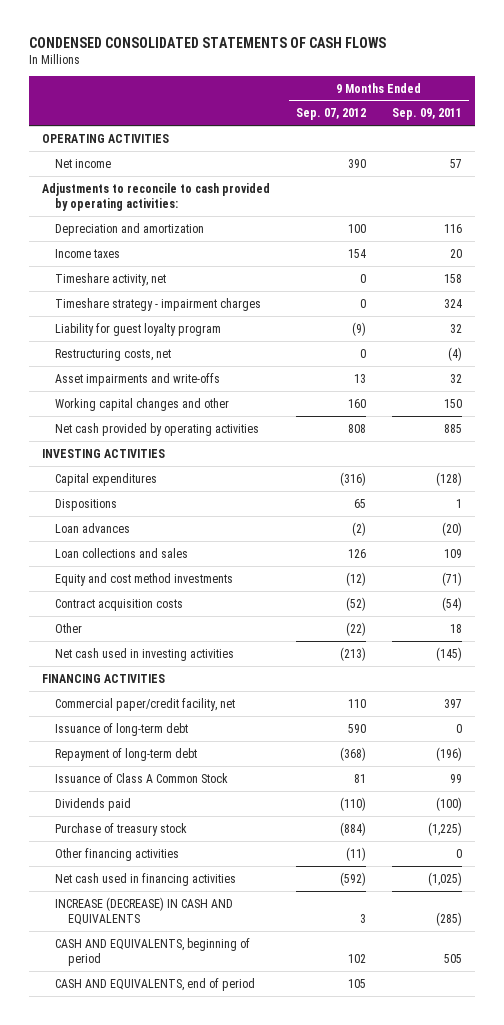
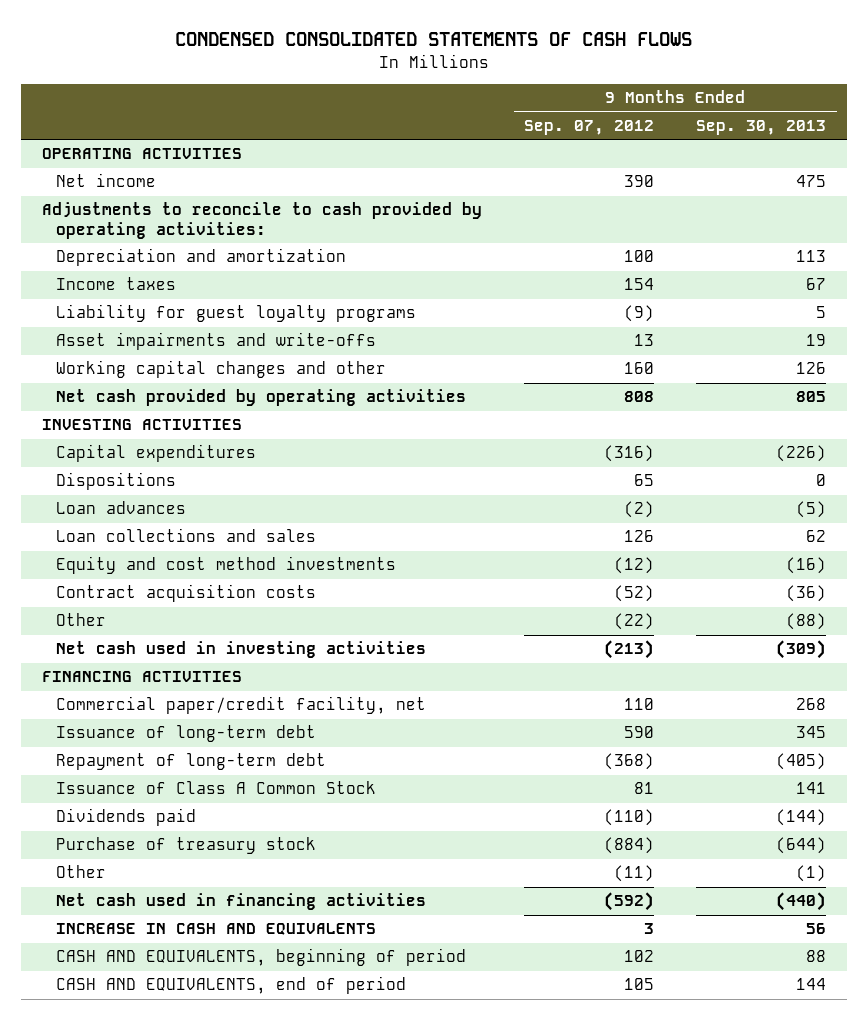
[391,108,462,121] Sep. 09, 2011 -> none
none -> [696,119,827,135] Sep. 30, 2013
[54,272,166,286] Timeshare activity, net -> none
[54,297,261,311] Timeshare strategy - impairment charges -> none
[54,348,171,361] Restructuring costs, net -> none
[54,322,221,336] Liability for guest loyalty program -> [55,304,416,323] Liability for guest loyalty programs
[54,847,179,861] Other financing activities -> [55,865,106,879] Other
[54,896,233,926] INCREASE (DECREASE) IN CASH AND EQUIVALENTS -> [55,923,376,936] INCREASE IN CASH AND EQUIVALENTS

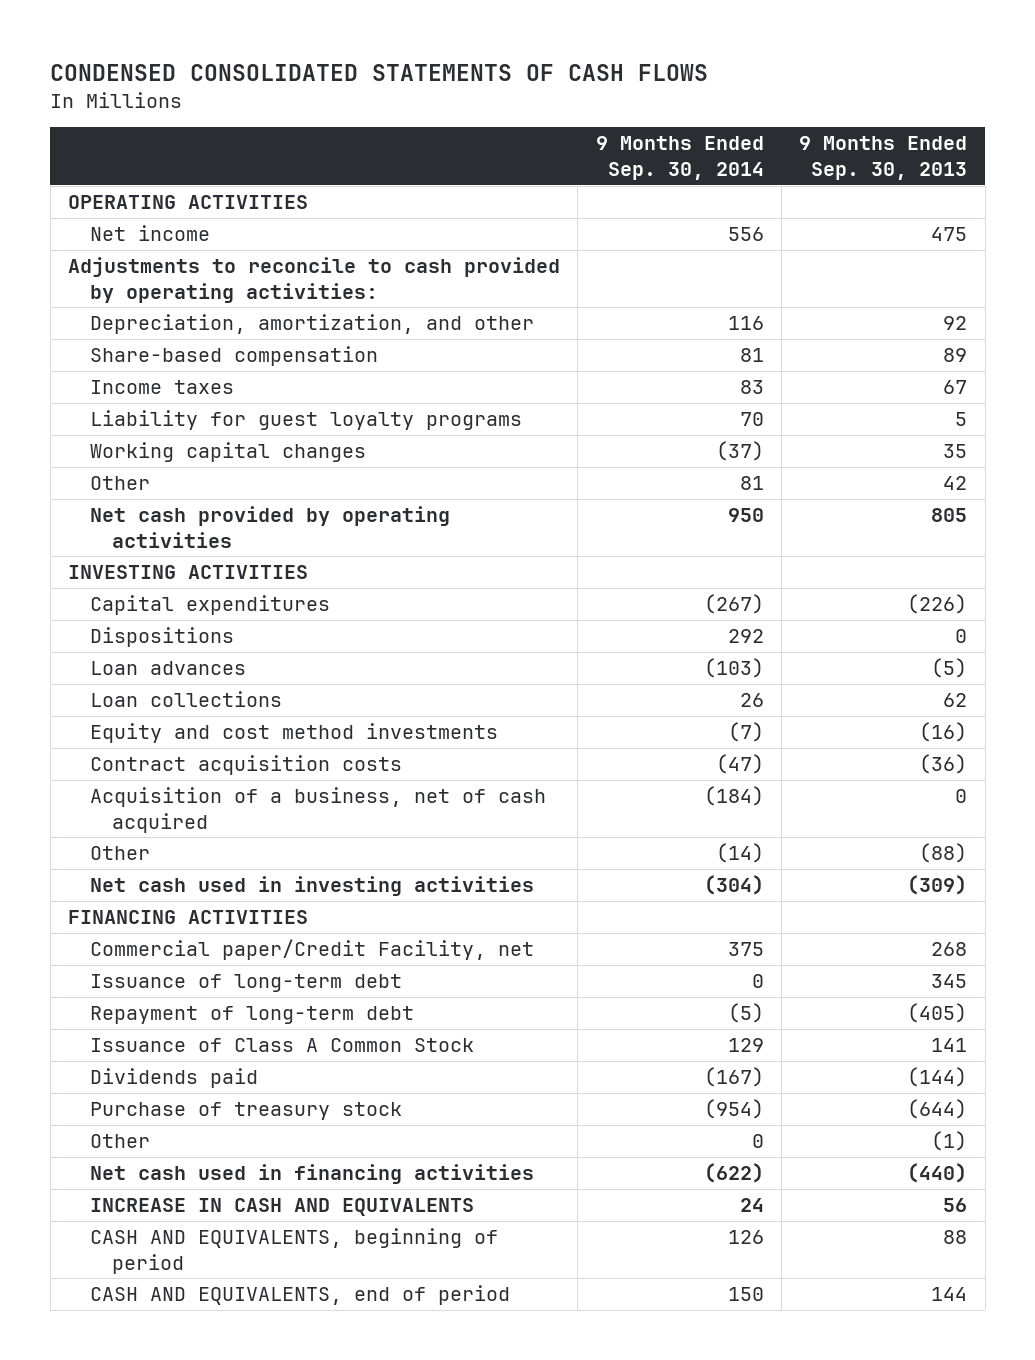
[524,119,655,135] Sep. 07, 2012 -> none
none -> [595,136,764,181] 9 Months Ended Sep. 30, 2014
[55,248,346,267] Depreciation and amortization -> [90,314,535,335] Depreciation, amortization, and other
[796,250,827,263] 113 -> [943,316,968,331] 92
none -> [90,346,379,367] Share-based compensation
[55,332,376,351] Asset impairments and write-offs -> none
[55,360,386,379] Working capital changes and other -> [90,442,367,463] Working capital changes
[796,362,827,375] 126 -> [943,444,968,459] 35
none -> [90,476,151,491] Other
[55,528,316,543] Loan collections and sales -> [90,691,283,708] Loan collections
none -> [90,787,547,833] Acquisition of a business, net of cash acquired
[55,696,426,715] Commercial paper/credit facility, net -> [90,939,535,961] Commercial paper/Credit Facility, net

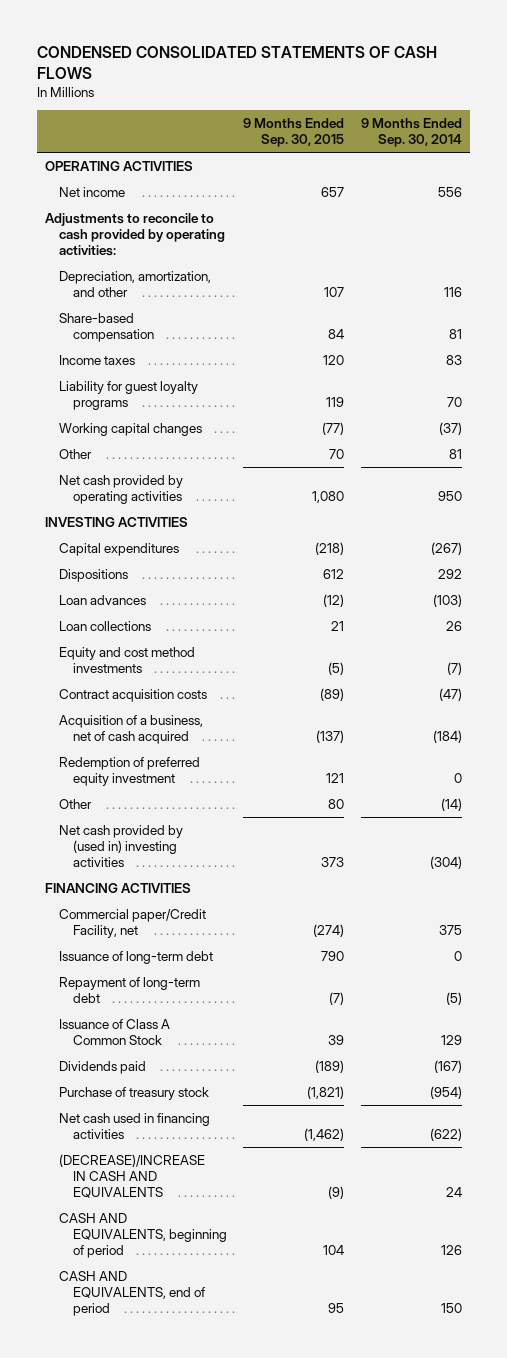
[799,136,968,181] 9 Months Ended Sep. 30, 2013 -> none
none -> [243,118,345,148] 9 Months Ended Sep. 30, 2015
none -> [59,756,201,787] Redemption of preferred equity investment
[90,876,535,897] Net cash used in investing activities -> [59,824,184,868] Net cash provided by (used in) investing activities
[90,1134,151,1149] Other -> none
[90,1198,475,1217] INCREASE IN CASH AND EQUIVALENTS -> [59,1153,206,1199] (DECREASE)/INCREASE IN CASH AND EQUIVALENTS

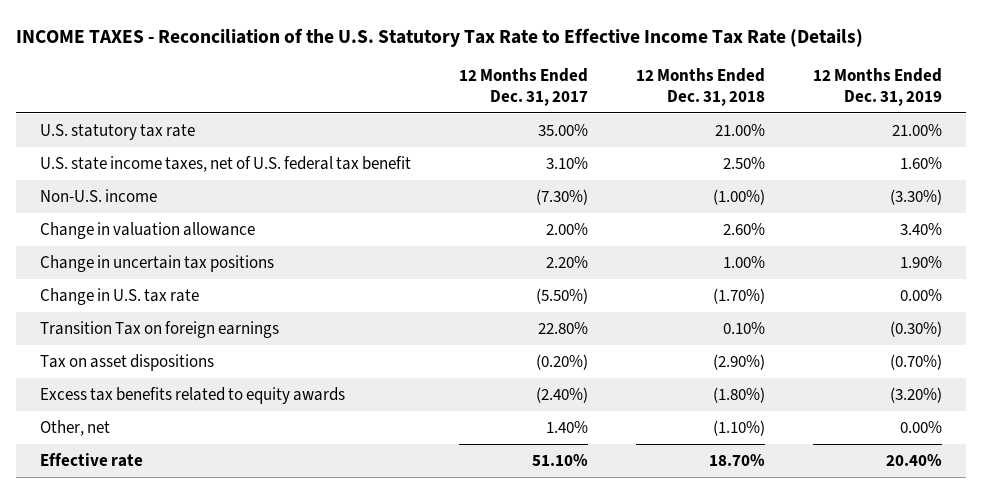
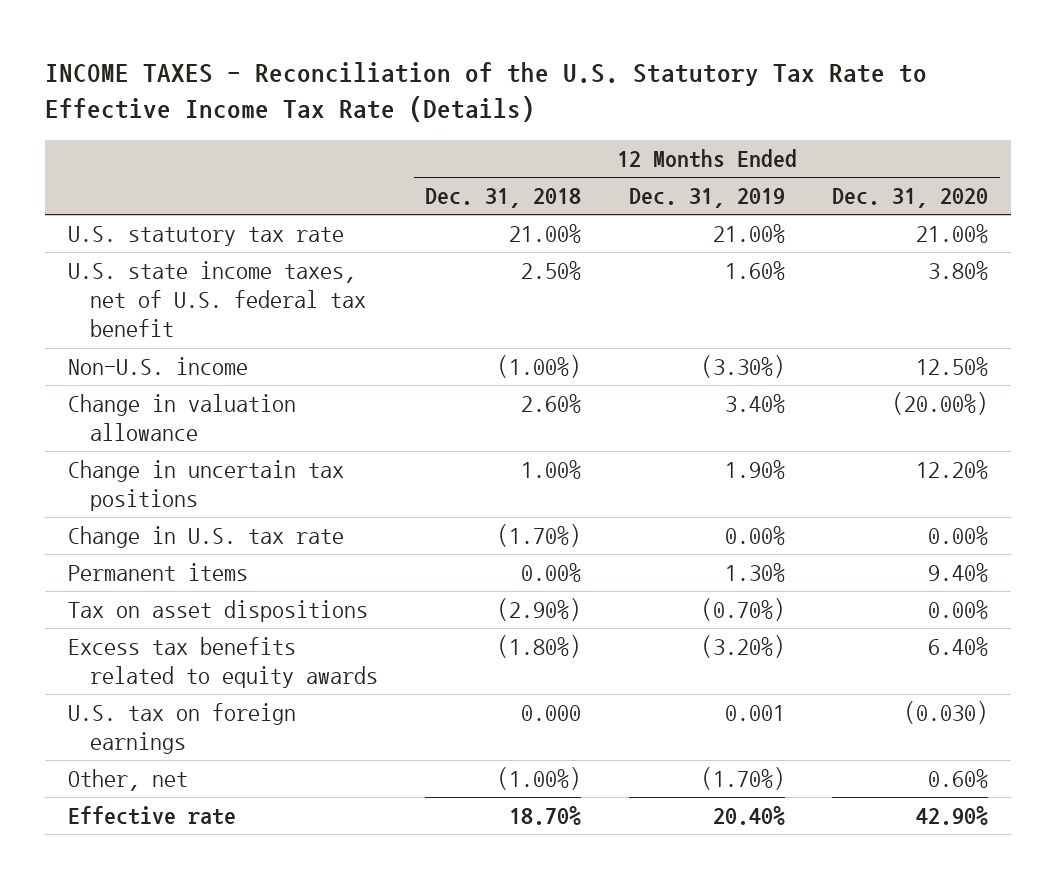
[459,68,589,106] 12 Months Ended Dec. 31, 2017 -> none
none -> [831,188,988,209] Dec. 31, 2020
[40,320,280,338] Transition Tax on foreign earnings -> none
none -> [68,562,249,581] Permanent items
none -> [68,702,297,755] U.S. tax on foreign earnings
[713,419,766,436] (1.10%) -> [497,766,582,790] (1.00%)
[900,420,943,433] 0.00% -> [700,766,785,790] (1.70%)

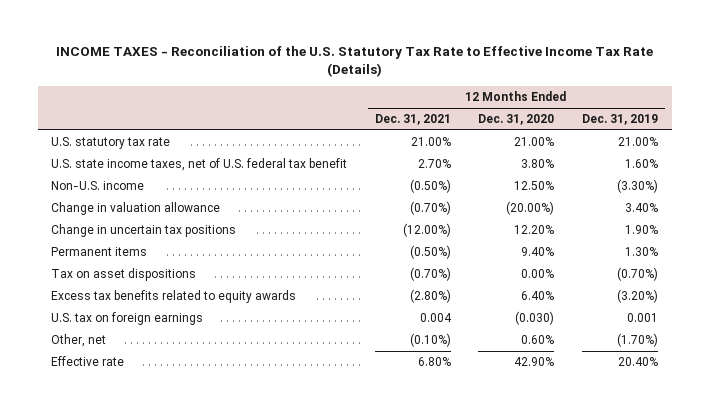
[425,188,582,209] Dec. 31, 2018 -> none
none -> [374,114,451,126] Dec. 31, 2021
[68,525,345,548] Change in U.S. tax rate -> none

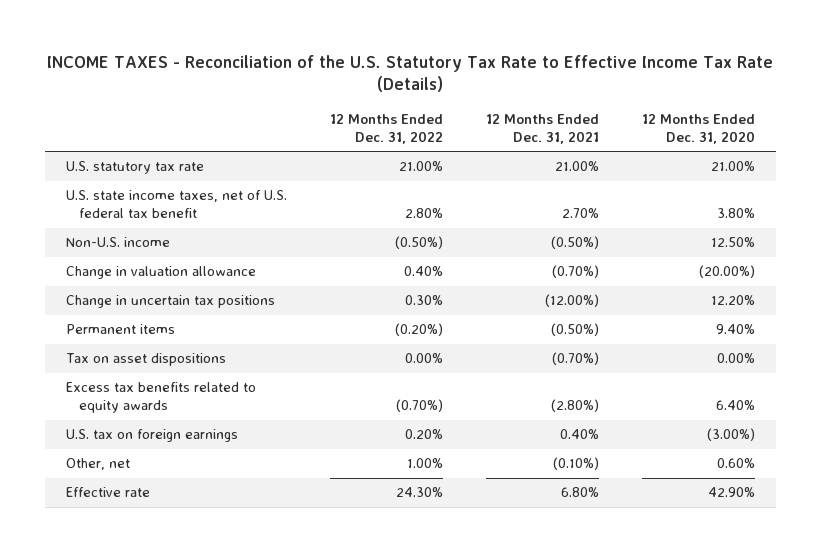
[581,114,658,126] Dec. 31, 2019 -> none
none -> [330,114,444,145] 12 Months Ended Dec. 31, 2022
[419,313,452,323] 0.004 -> [559,429,599,440] 0.40%
[515,311,555,326] (0.030) -> [706,428,755,442] (3.00%)

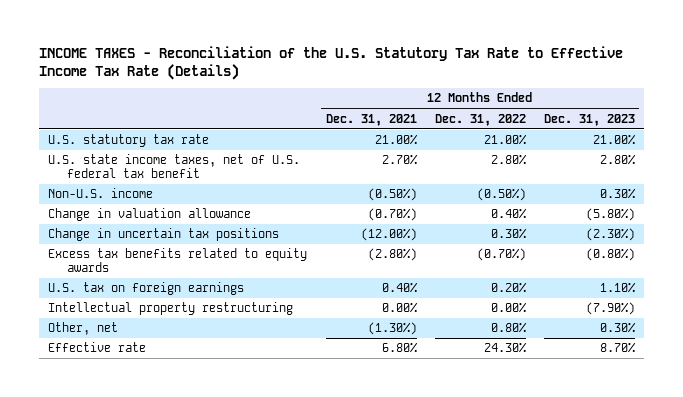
[641,114,755,145] 12 Months Ended Dec. 31, 2020 -> none
none -> [543,113,635,126] Dec. 31, 2023
[66,324,176,335] Permanent items -> none
[66,353,227,367] Tax on asset dispositions -> none
none -> [48,302,294,316] Intellectual property restructuring
[407,458,444,469] 1.00% -> [490,322,527,334] 0.80%
[552,457,599,471] (0.10%) -> [367,322,417,336] (1.30%)

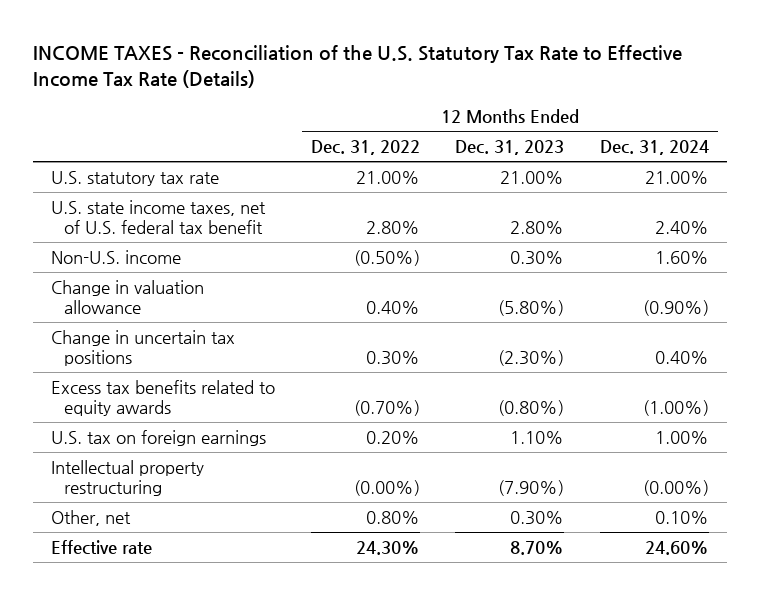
[325,113,417,126] Dec. 31, 2021 -> none
none -> [600,140,710,156] Dec. 31, 2024
[490,302,527,314] 0.00% -> [353,480,420,497] (0.00%)

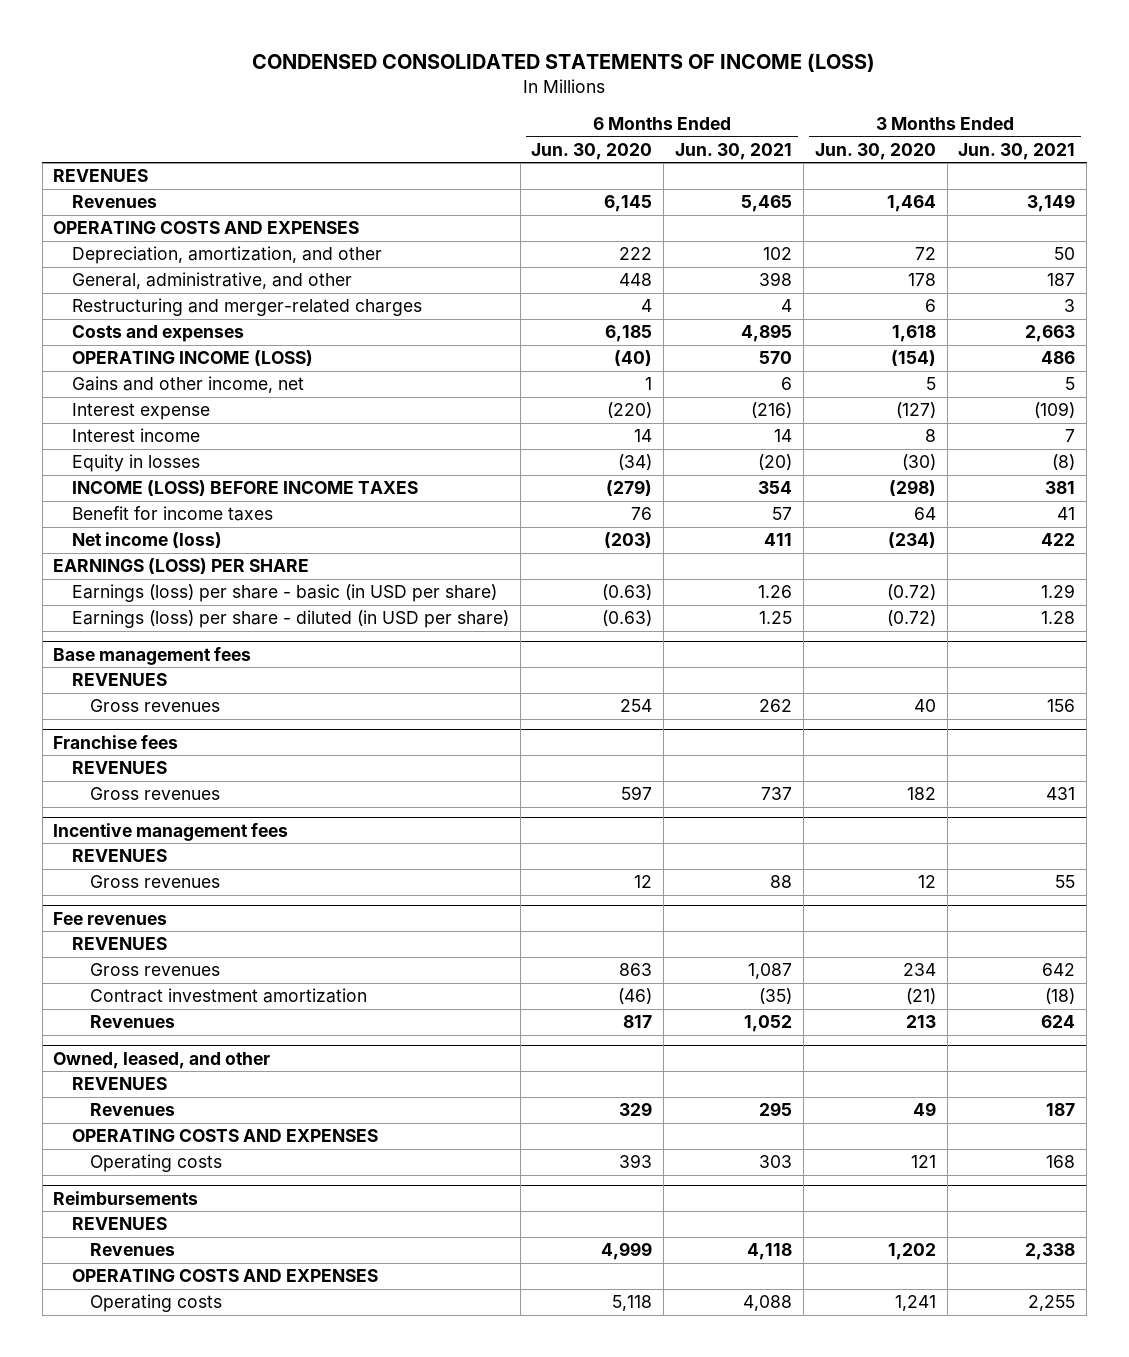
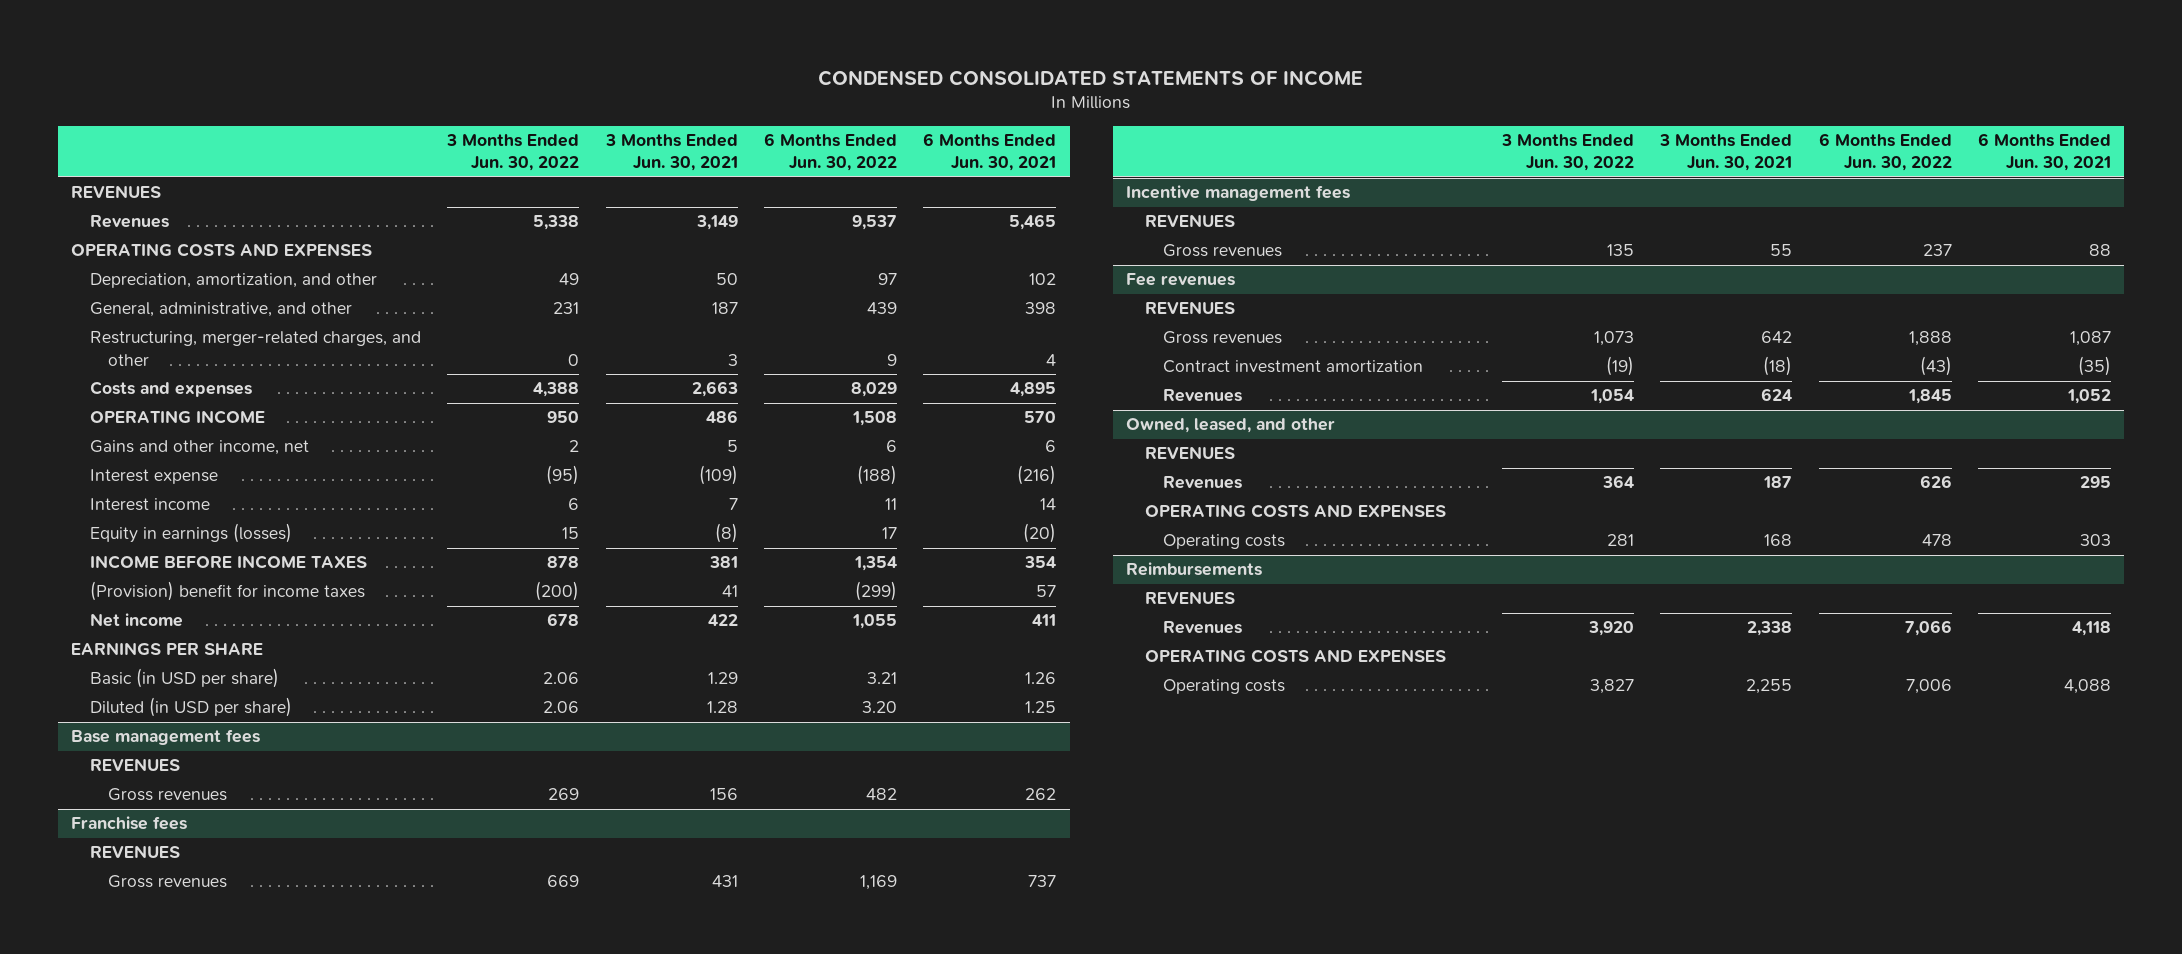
[252,53,876,73] CONDENSED CONSOLIDATED STATEMENTS OF INCOME (LOSS) -> [818,70,1364,87] CONDENSED CONSOLIDATED STATEMENTS OF INCOME
[531,142,653,160] Jun. 30, 2020 -> none
[814,142,936,160] Jun. 30, 2020 -> none
none -> [446,133,580,172] 3 Months Ended Jun. 30, 2022
none -> [764,132,898,172] 6 Months Ended Jun. 30, 2022
[71,298,422,317] Restructuring and merger-related charges -> [89,331,421,366] Restructuring, merger-related charges, and other
[71,350,313,367] OPERATING INCOME (LOSS) -> [89,410,265,425] OPERATING INCOME
[71,454,200,473] Equity in losses -> [89,523,292,544] Equity in earnings (losses)
[71,480,418,497] INCOME (LOSS) BEFORE INCOME TAXES -> [89,555,367,570] INCOME BEFORE INCOME TAXES
[71,506,273,522] Benefit for income taxes -> [89,581,365,602] (Provision) benefit for income taxes
[71,532,222,549] Net income (loss) -> [89,613,183,628] Net income
[53,558,310,575] EARNINGS (LOSS) PER SHARE -> [71,642,264,656] EARNINGS PER SHARE
[71,584,497,603] Earnings (loss) per share - basic (in USD per share) -> [89,668,279,689] Basic (in USD per share)
[71,610,509,629] Earnings (loss) per share - diluted (in USD per share) -> [89,697,292,718] Diluted (in USD per share)

